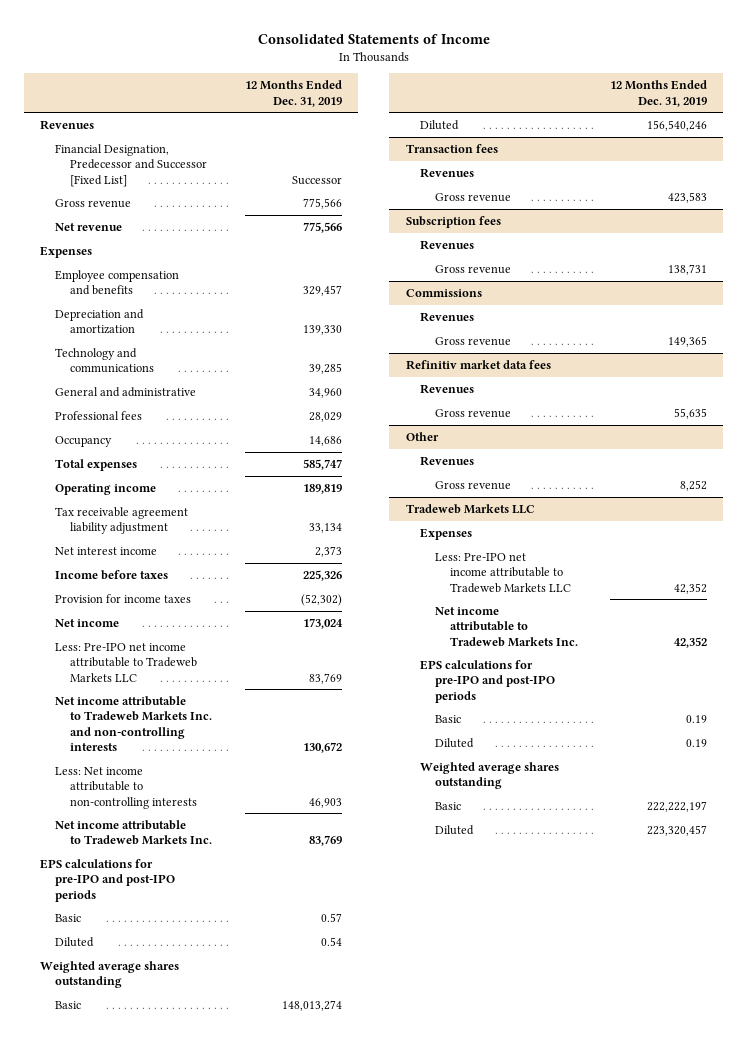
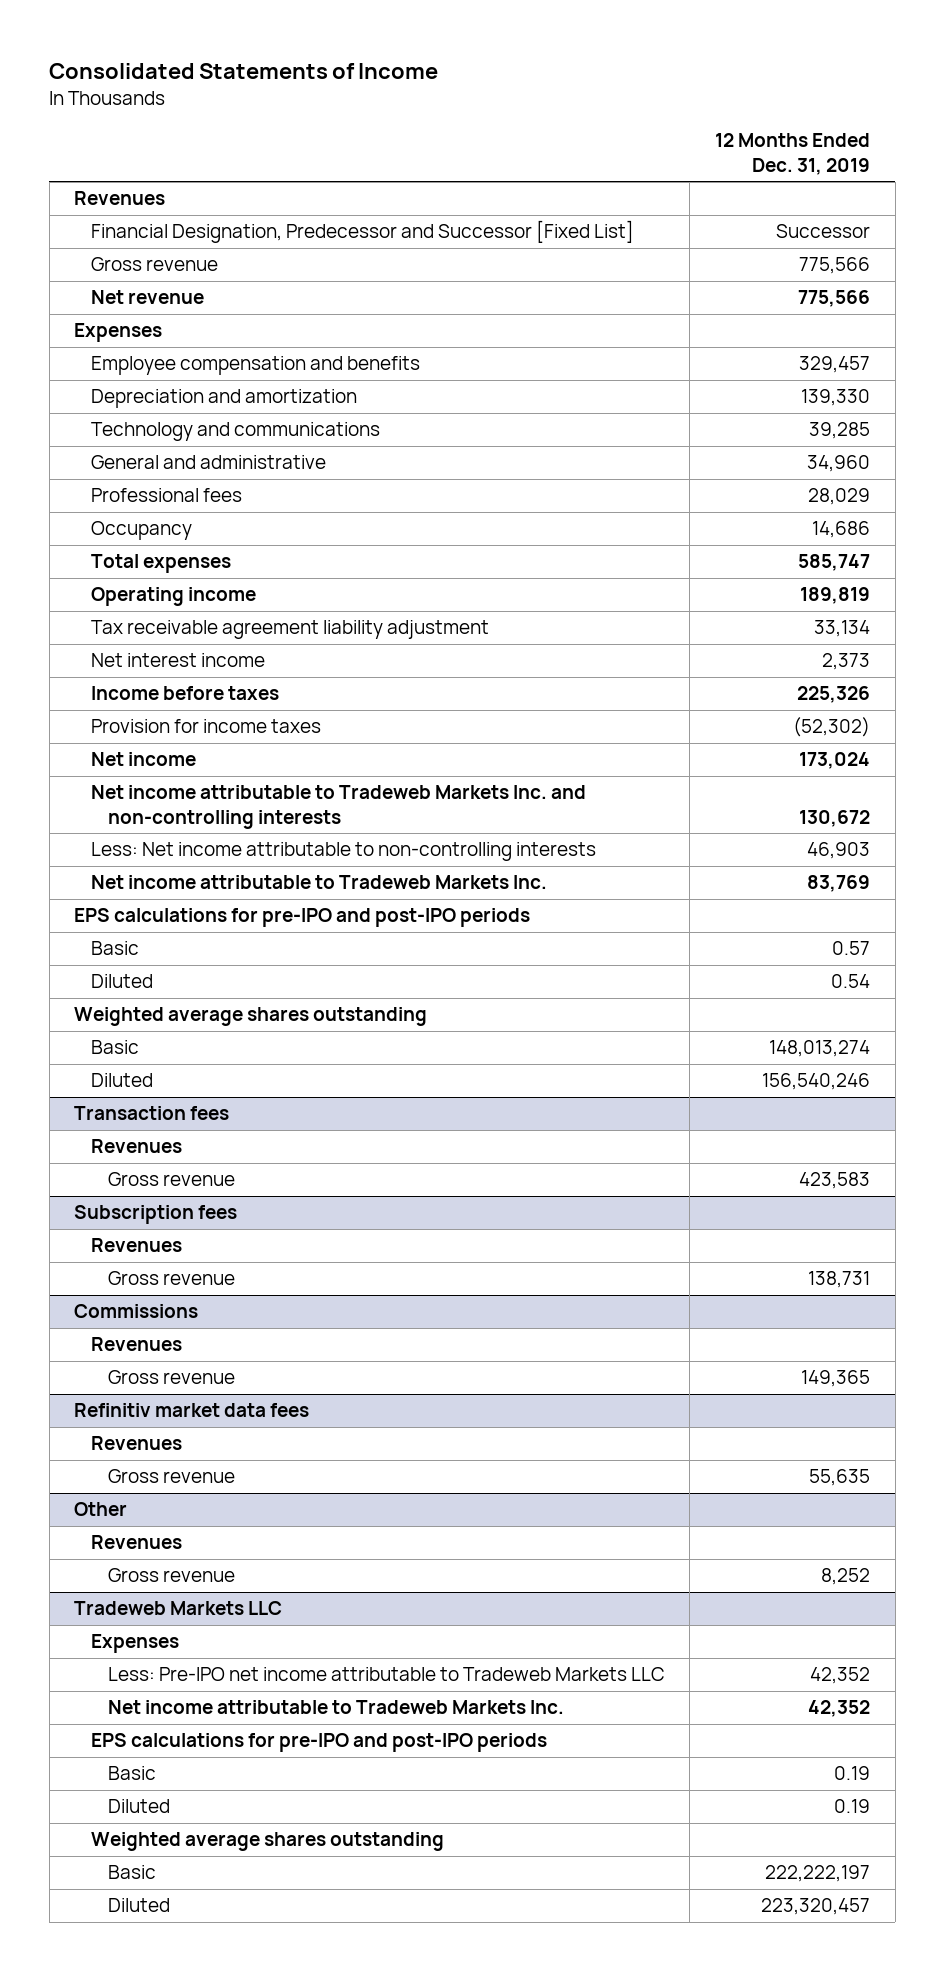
[55,643,197,682] Less: Pre-IPO net income attributable to Tradeweb Markets LLC -> none

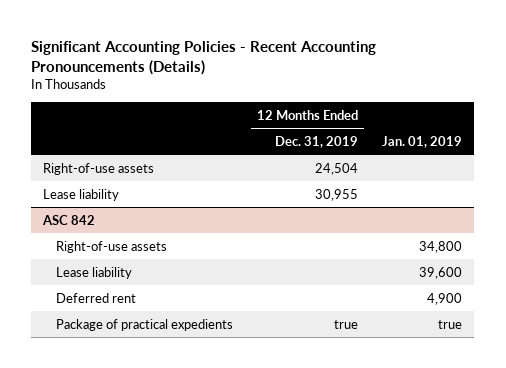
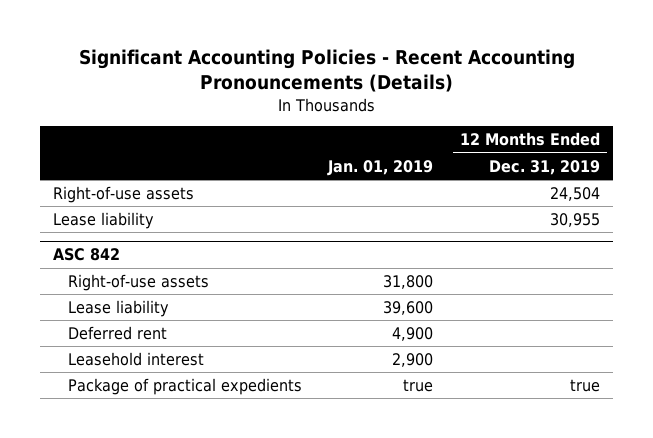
[419,240,463,253] 34,800 -> [383,275,434,290] 31,800
none -> [67,352,204,367] Leasehold interest

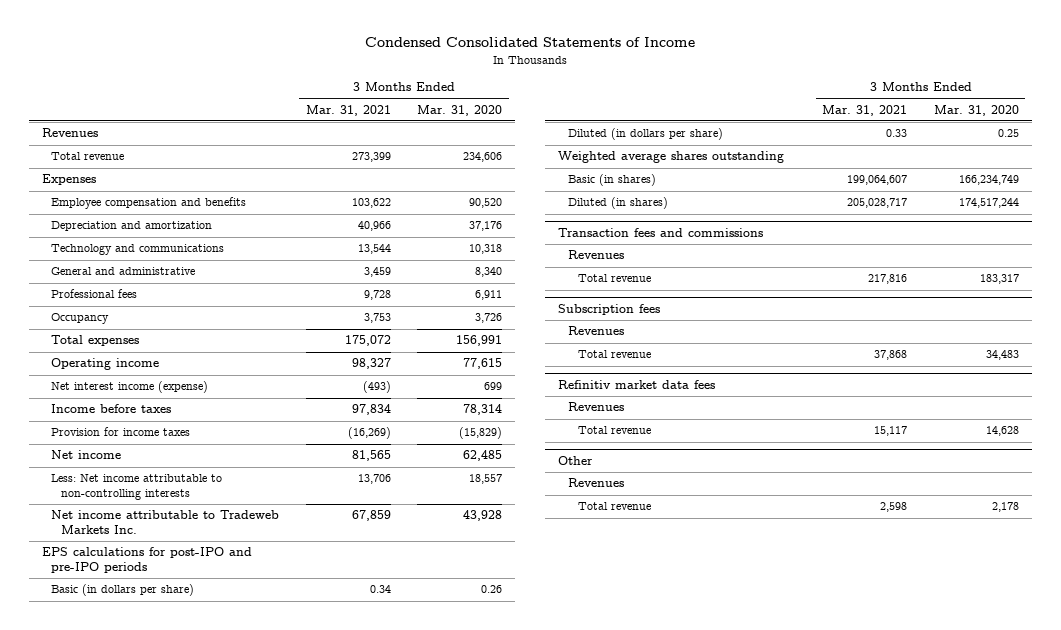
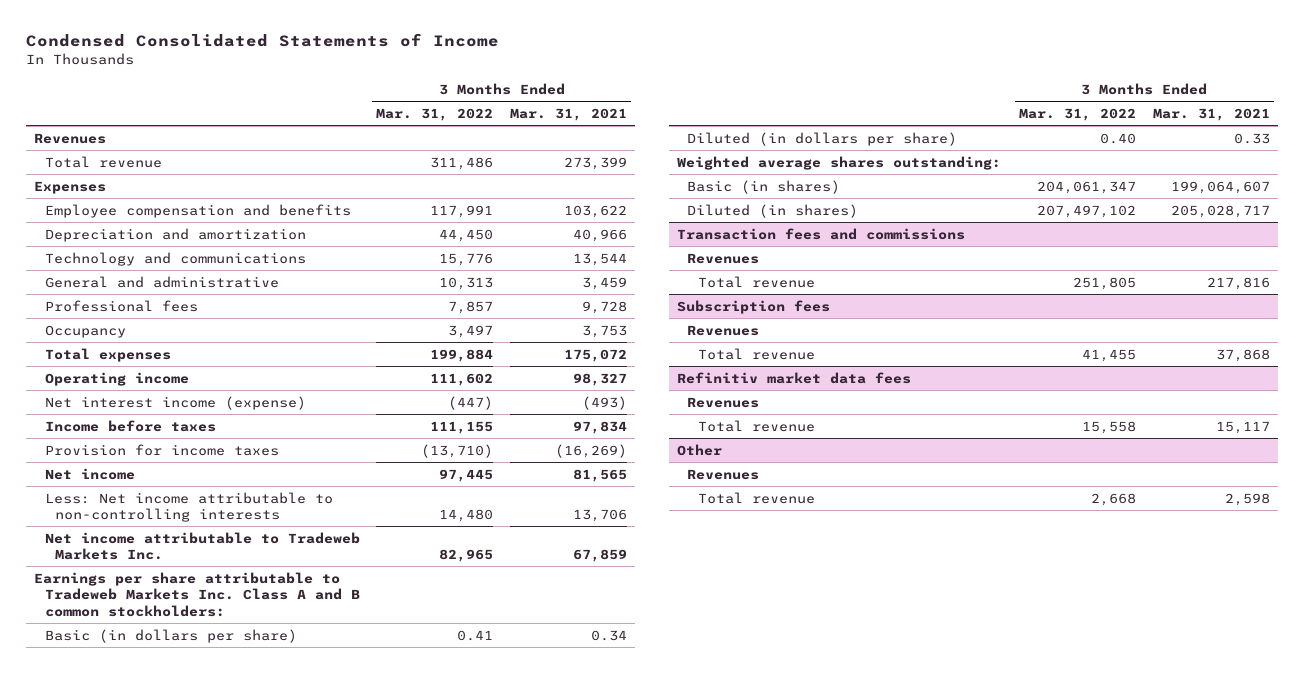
[417,104,503,116] Mar. 31, 2020 -> none
none -> [376,107,494,121] Mar. 31, 2022
[41,547,252,573] EPS calculations for post-IPO and pre-IPO periods -> [34,571,360,617] Earnings per share attributable to Tradeweb Markets Inc. Class A and B common stockholders:
[558,151,785,164] Weighted average shares outstanding -> [676,155,1001,170] Weighted average shares outstanding:

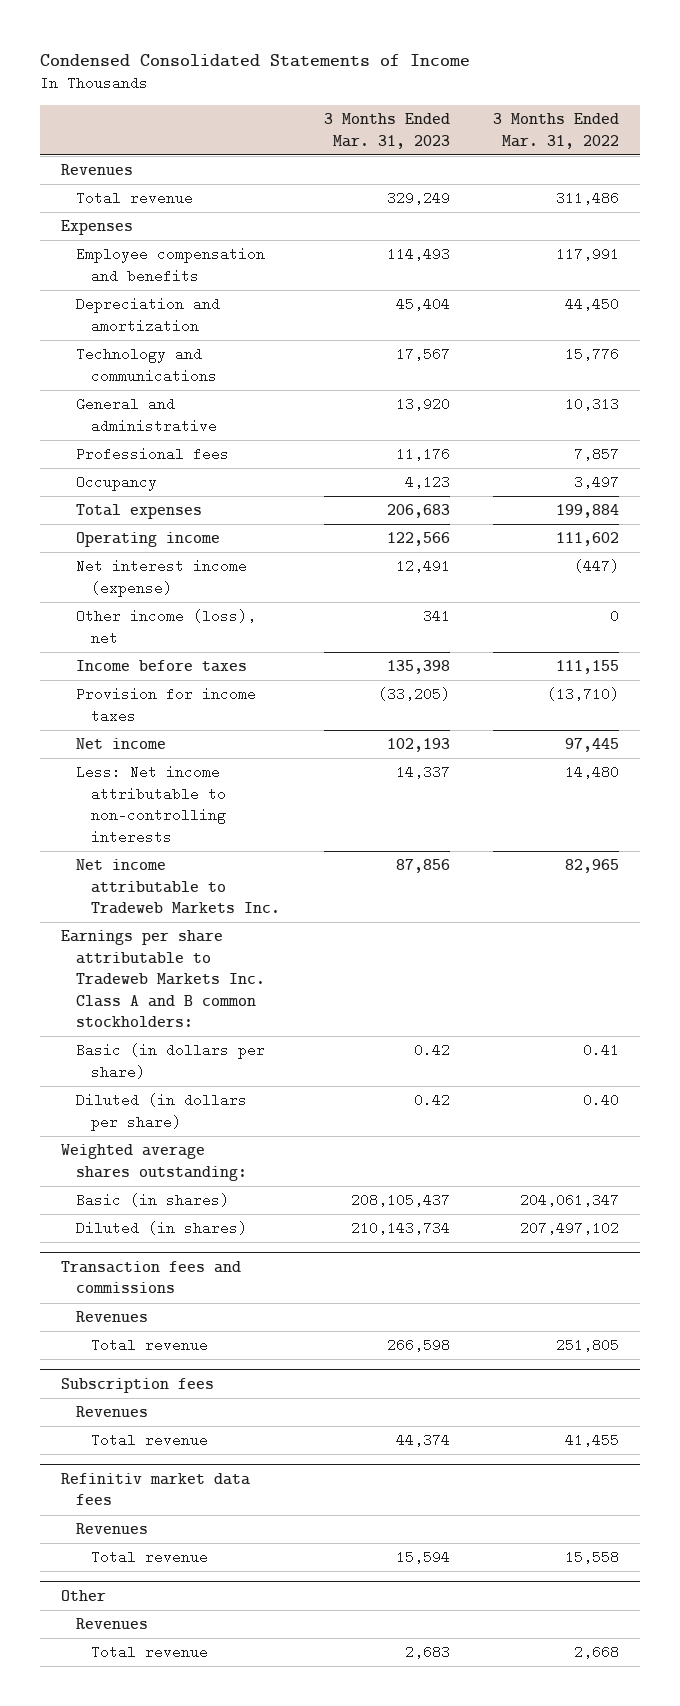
[510,107,628,121] Mar. 31, 2021 -> none
none -> [323,113,450,149] 3 Months Ended Mar. 31, 2023
none -> [76,609,257,645] Other income (loss), net

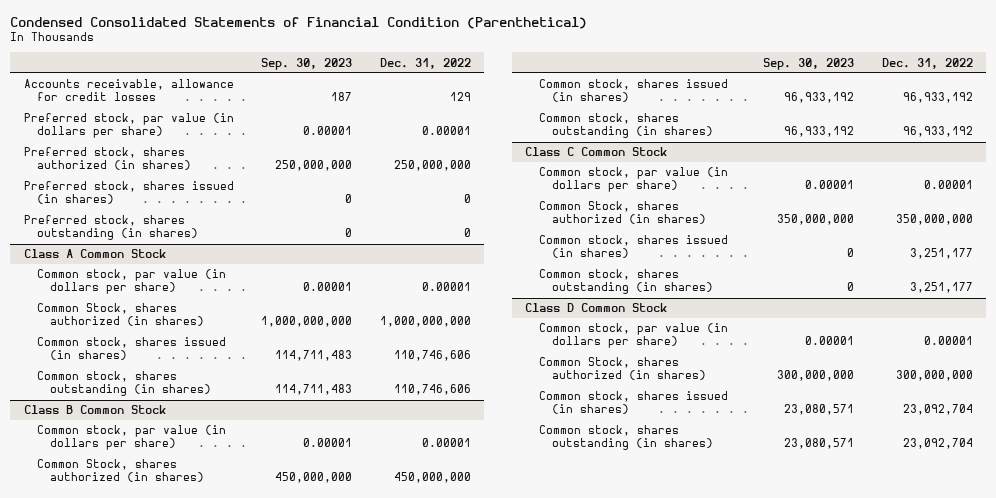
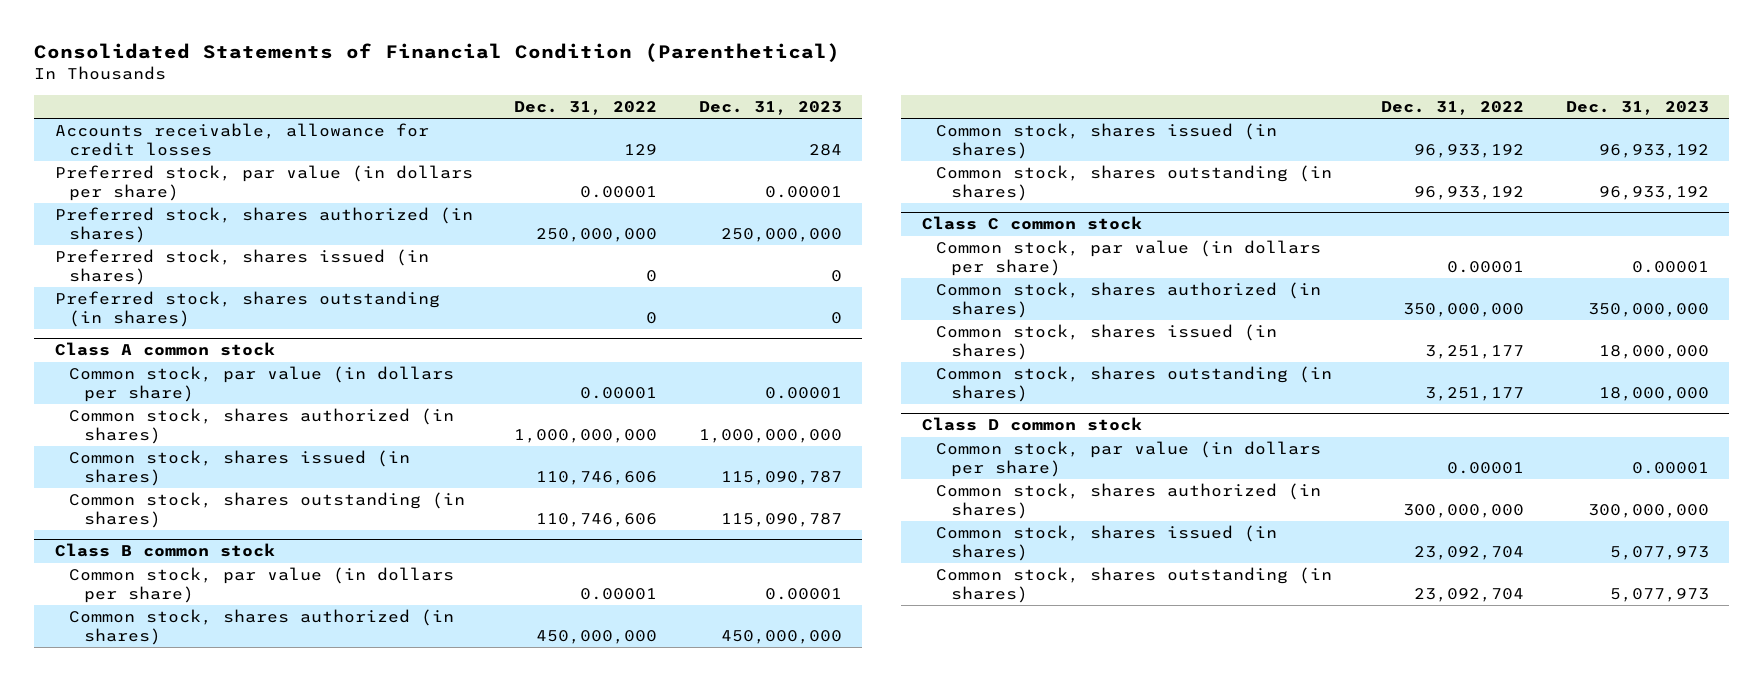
[9,16,587,29] Condensed Consolidated Statements of Financial Condition (Parenthetical) -> [34,43,841,63] Consolidated Statements of Financial Condition (Parenthetical)
[261,57,353,70] Sep. 30, 2023 -> none
none -> [698,101,842,116] Dec. 31, 2023
[23,249,166,259] Class A Common Stock -> [54,342,275,357] Class A common stock
[36,303,205,327] Common Stock, shares authorized (in shares) -> [69,408,455,444] Common stock, shares authorized (in shares)
[23,405,166,415] Class B Common Stock -> [54,543,275,558] Class B common stock
[36,459,205,483] Common Stock, shares authorized (in shares) -> [69,609,455,645] Common stock, shares authorized (in shares)
[525,147,668,157] Class C Common Stock -> [921,216,1142,231] Class C common stock
[538,201,707,225] Common Stock, shares authorized (in shares) -> [936,282,1322,318] Common stock, shares authorized (in shares)
[525,303,668,313] Class D Common Stock -> [921,417,1142,432] Class D common stock
[538,357,707,381] Common Stock, shares authorized (in shares) -> [936,483,1322,519] Common stock, shares authorized (in shares)

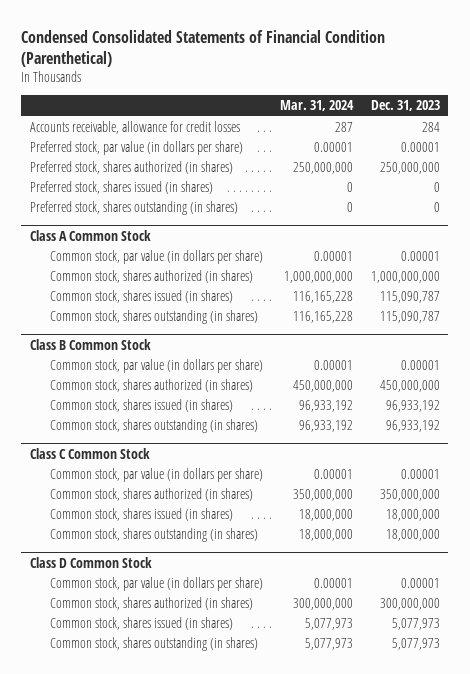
[34,43,841,63] Consolidated Statements of Financial Condition (Parenthetical) -> [21,29,386,67] Condensed Consolidated Statements of Financial Condition (Parenthetical)
[514,101,658,116] Dec. 31, 2022 -> none
none -> [280,100,355,112] Mar. 31, 2024
[54,342,275,357] Class A common stock -> [30,229,152,241] Class A Common Stock
[54,543,275,558] Class B common stock -> [30,338,152,350] Class B Common Stock
[921,216,1142,231] Class C common stock -> [30,447,151,459] Class C Common Stock
[921,417,1142,432] Class D common stock -> [30,556,153,568] Class D Common Stock

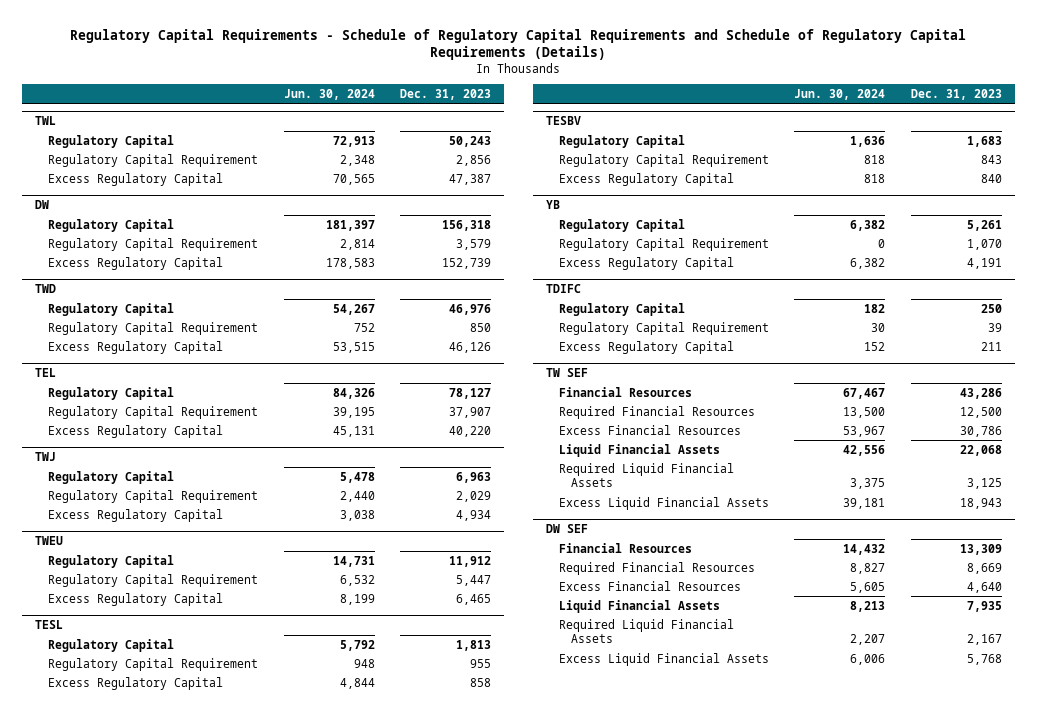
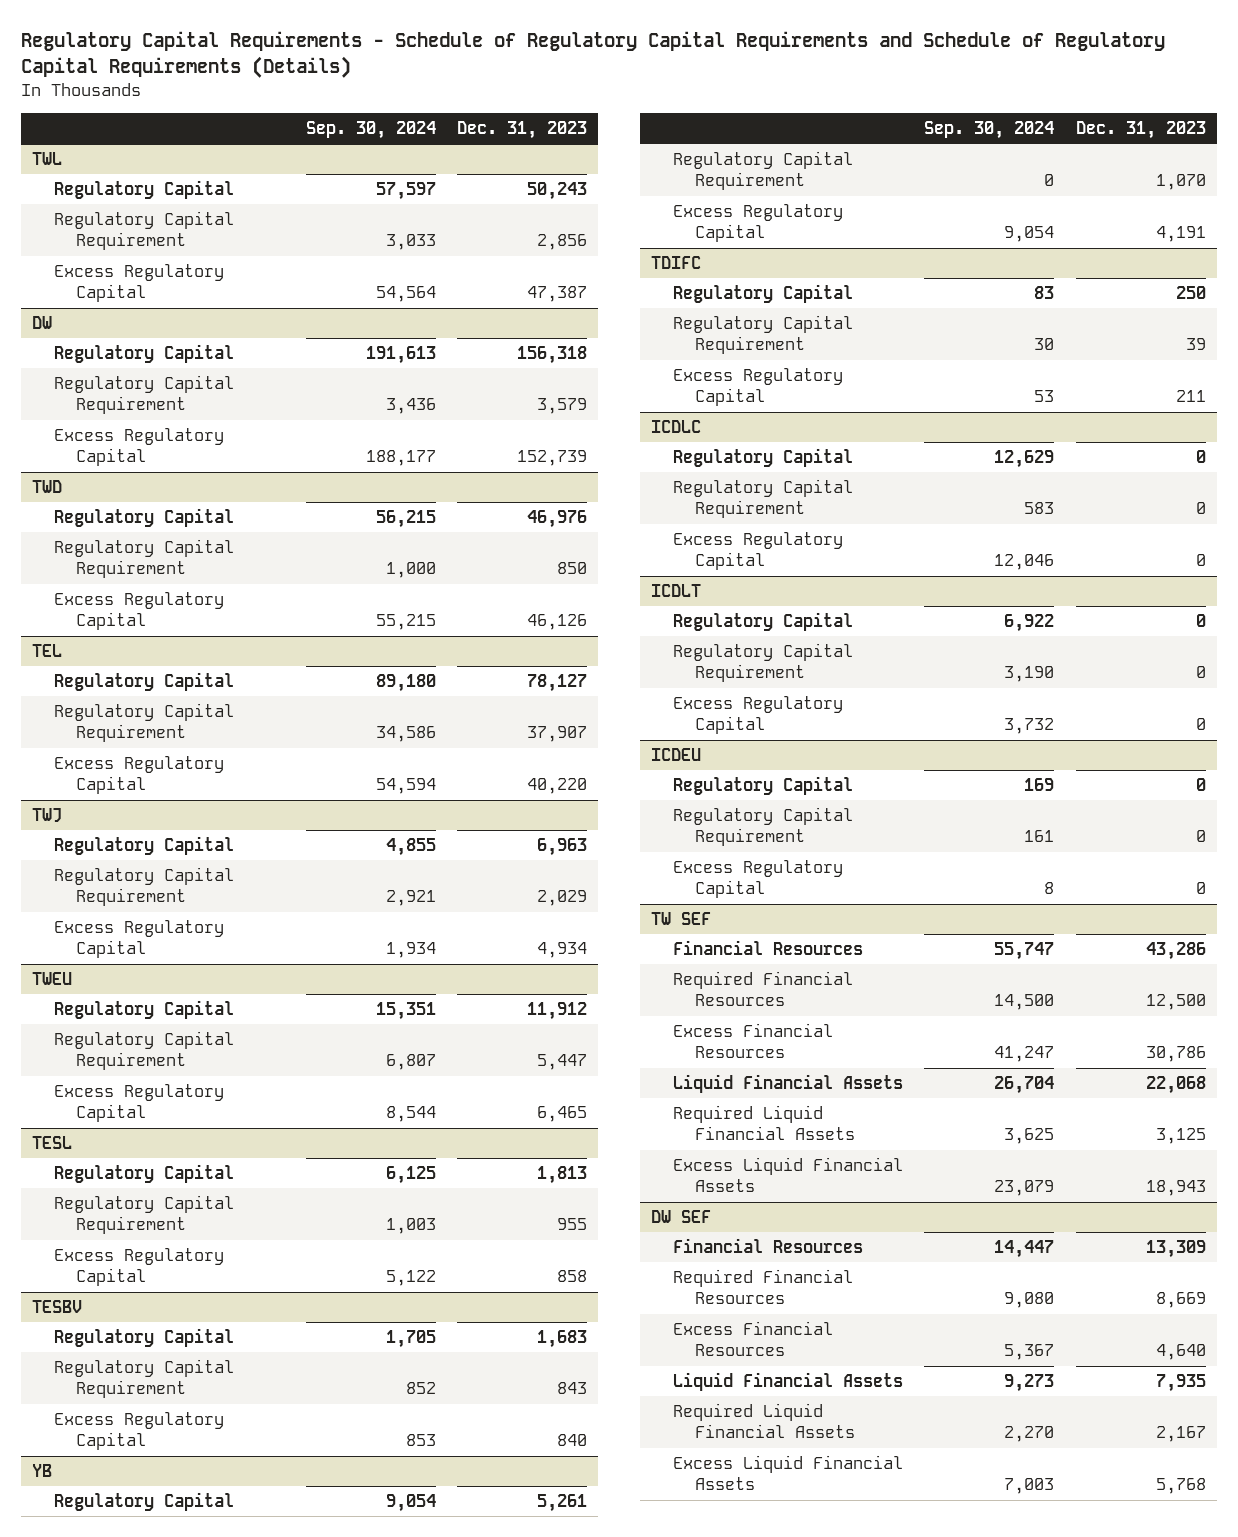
[283,88,375,100] Jun. 30, 2024 -> none
none -> [305,120,436,139] Sep. 30, 2024
none -> [650,420,701,434] ICDLC
none -> [672,448,853,468] Regulatory Capital
none -> [672,479,853,519] Regulatory Capital Requirement
none -> [672,532,843,571] Excess Regulatory Capital
none -> [650,584,701,598] ICDLT
none -> [672,612,853,632] Regulatory Capital
none -> [672,643,853,683] Regulatory Capital Requirement
none -> [672,696,843,735] Excess Regulatory Capital
none -> [650,748,701,762] ICDEU
none -> [672,776,853,796] Regulatory Capital
none -> [672,807,853,847] Regulatory Capital Requirement
none -> [672,860,843,899] Excess Regulatory Capital

